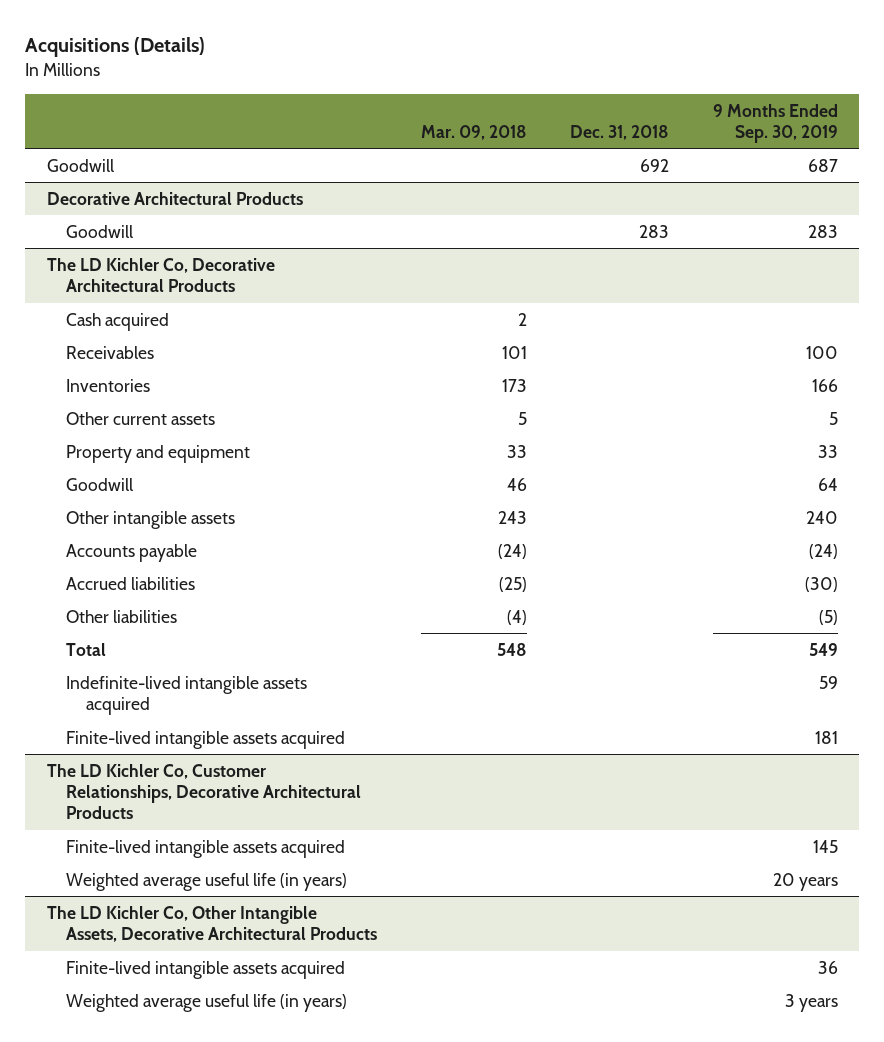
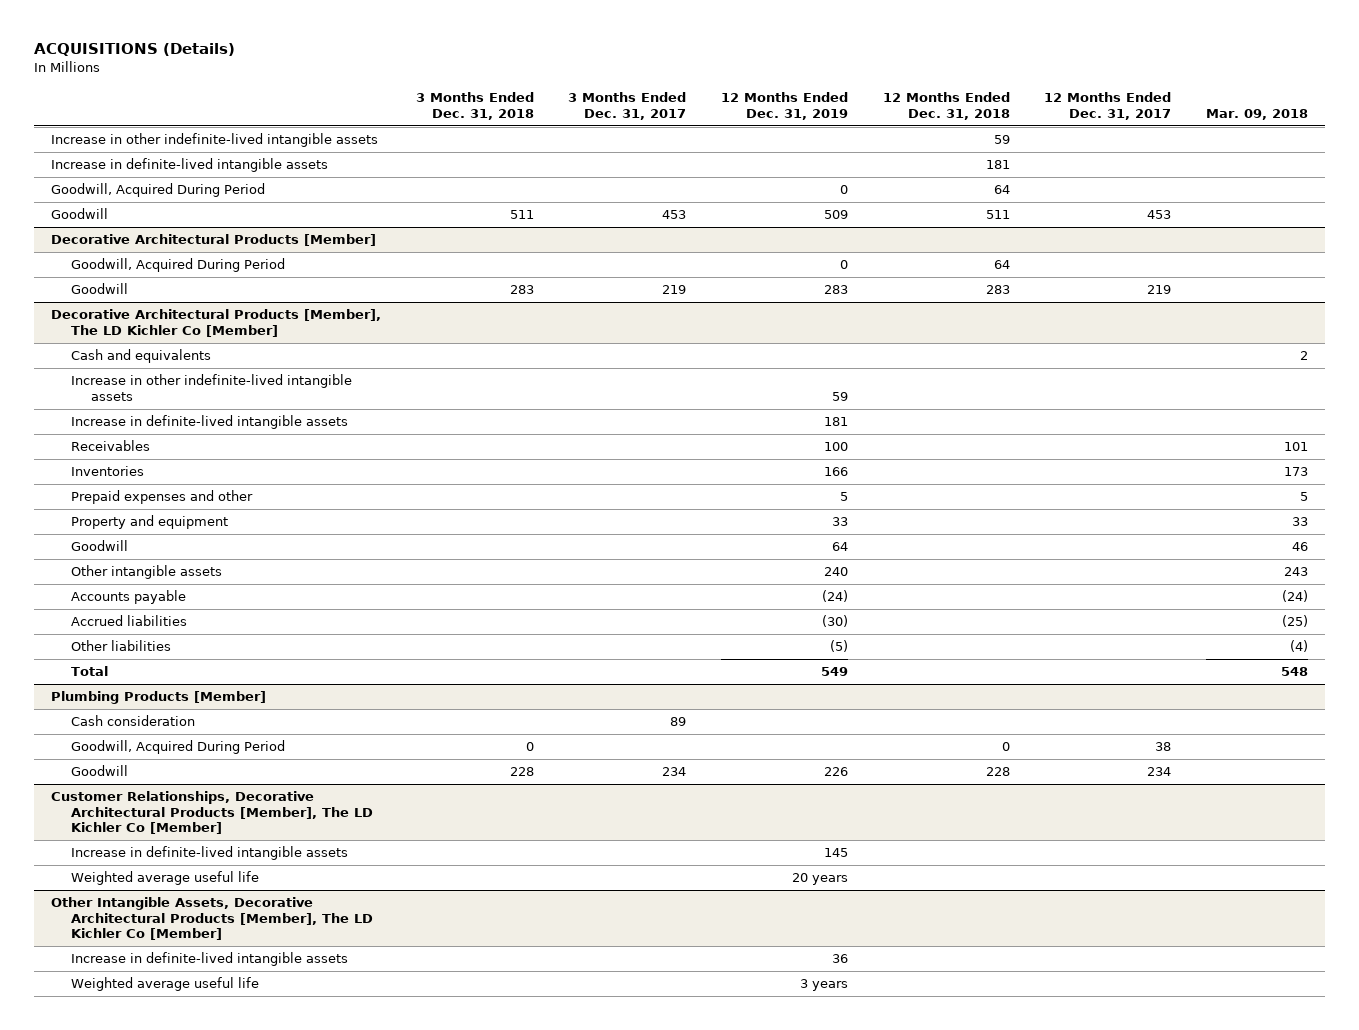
[25,37,206,58] Acquisitions (Details) -> [33,43,235,57] ACQUISITIONS (Details)
[570,124,670,140] Dec. 31, 2018 -> none
[712,103,838,143] 9 Months Ended Sep. 30, 2019 -> none
none -> [415,92,534,121] 3 Months Ended Dec. 31, 2018
none -> [568,92,687,121] 3 Months Ended Dec. 31, 2017
none -> [721,92,849,121] 12 Months Ended Dec. 31, 2019
none -> [882,92,1010,121] 12 Months Ended Dec. 31, 2018
none -> [1044,92,1172,121] 12 Months Ended Dec. 31, 2017
none -> [51,133,379,148] Increase in other indefinite-lived intangible assets
none -> [51,158,329,173] Increase in definite-lived intangible assets
none -> [51,183,266,198] Goodwill, Acquired During Period
[46,191,303,205] Decorative Architectural Products -> [51,234,377,247] Decorative Architectural Products [Member]
none -> [70,258,285,273] Goodwill, Acquired During Period
[46,257,275,292] The LD Kichler Co, Decorative Architectural Products -> [51,309,382,337] Decorative Architectural Products [Member], The LD Kichler Co [Member]
[66,312,170,331] Cash acquired -> [70,349,211,364] Cash and equivalents
none -> [70,374,352,401] Increase in other indefinite-lived intangible assets
none -> [70,415,348,430] Increase in definite-lived intangible assets
[66,411,216,425] Other current assets -> [70,490,253,505] Prepaid expenses and other
[66,675,308,715] Indefinite-lived intangible assets acquired -> none
[66,730,346,749] Finite-lived intangible assets acquired -> none
none -> [51,691,267,705] Plumbing Products [Member]
none -> [70,715,195,727] Cash consideration
none -> [70,740,285,755] Goodwill, Acquired During Period
none -> [70,765,128,777] Goodwill
[46,763,362,819] The LD Kichler Co, Customer Relationships, Decorative Architectural Products -> [51,791,373,835] Customer Relationships, Decorative Architectural Products [Member], The LD Kichler Co [Member]
[66,839,346,858] Finite-lived intangible assets acquired -> [70,846,348,861] Increase in definite-lived intangible assets
[66,872,348,891] Weighted average useful life (in years) -> [70,871,259,886] Weighted average useful life
[46,905,378,942] The LD Kichler Co, Other Intangible Assets, Decorative Architectural Products -> [51,897,373,941] Other Intangible Assets, Decorative Architectural Products [Member], The LD Kichler Co [Member]
[66,960,346,979] Finite-lived intangible assets acquired -> [70,952,348,967] Increase in definite-lived intangible assets
[66,993,348,1012] Weighted average useful life (in years) -> [70,977,259,992] Weighted average useful life

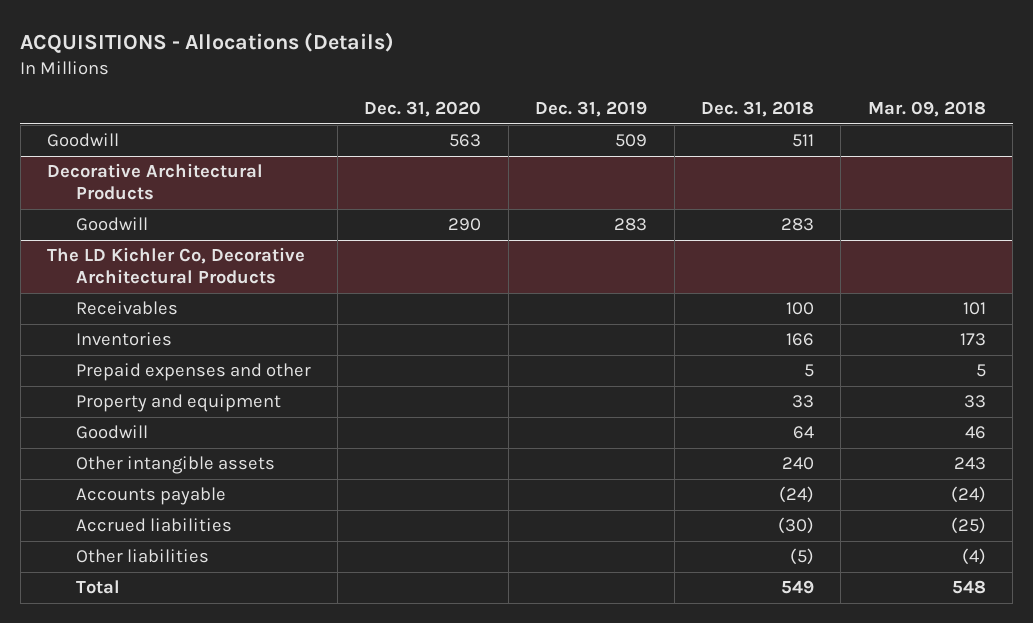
[33,43,235,57] ACQUISITIONS (Details) -> [20,31,395,53] ACQUISITIONS - Allocations (Details)
[415,92,534,121] 3 Months Ended Dec. 31, 2018 -> none
[568,92,687,121] 3 Months Ended Dec. 31, 2017 -> none
[721,92,849,121] 12 Months Ended Dec. 31, 2019 -> none
[882,92,1010,121] 12 Months Ended Dec. 31, 2018 -> none
[1044,92,1172,121] 12 Months Ended Dec. 31, 2017 -> none
none -> [364,101,482,118] Dec. 31, 2020
none -> [535,101,648,118] Dec. 31, 2019
none -> [700,101,814,118] Dec. 31, 2018
[51,133,379,148] Increase in other indefinite-lived intangible assets -> none
[51,158,329,173] Increase in definite-lived intangible assets -> none
[51,183,266,198] Goodwill, Acquired During Period -> none
[70,258,285,273] Goodwill, Acquired During Period -> none
[51,234,377,247] Decorative Architectural Products [Member] -> [46,163,263,201] Decorative Architectural Products
[70,349,211,364] Cash and equivalents -> none
[70,374,352,401] Increase in other indefinite-lived intangible assets -> none
[70,415,348,430] Increase in definite-lived intangible assets -> none
[51,309,382,337] Decorative Architectural Products [Member], The LD Kichler Co [Member] -> [46,247,305,285] The LD Kichler Co, Decorative Architectural Products
[51,691,267,705] Plumbing Products [Member] -> none
[70,715,195,727] Cash consideration -> none
[70,740,285,755] Goodwill, Acquired During Period -> none
[70,765,128,777] Goodwill -> none
[51,791,373,835] Customer Relationships, Decorative Architectural Products [Member], The LD Kichler Co [Member] -> none
[70,846,348,861] Increase in definite-lived intangible assets -> none
[70,871,259,886] Weighted average useful life -> none
[51,897,373,941] Other Intangible Assets, Decorative Architectural Products [Member], The LD Kichler Co [Member] -> none
[70,952,348,967] Increase in definite-lived intangible assets -> none
[70,977,259,992] Weighted average useful life -> none

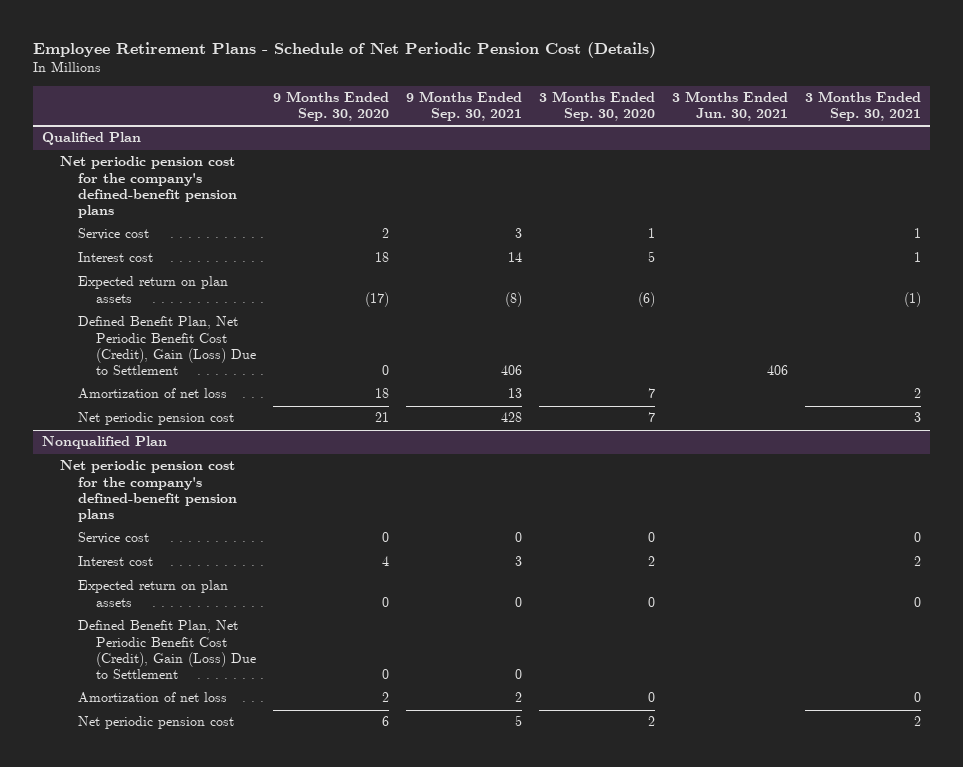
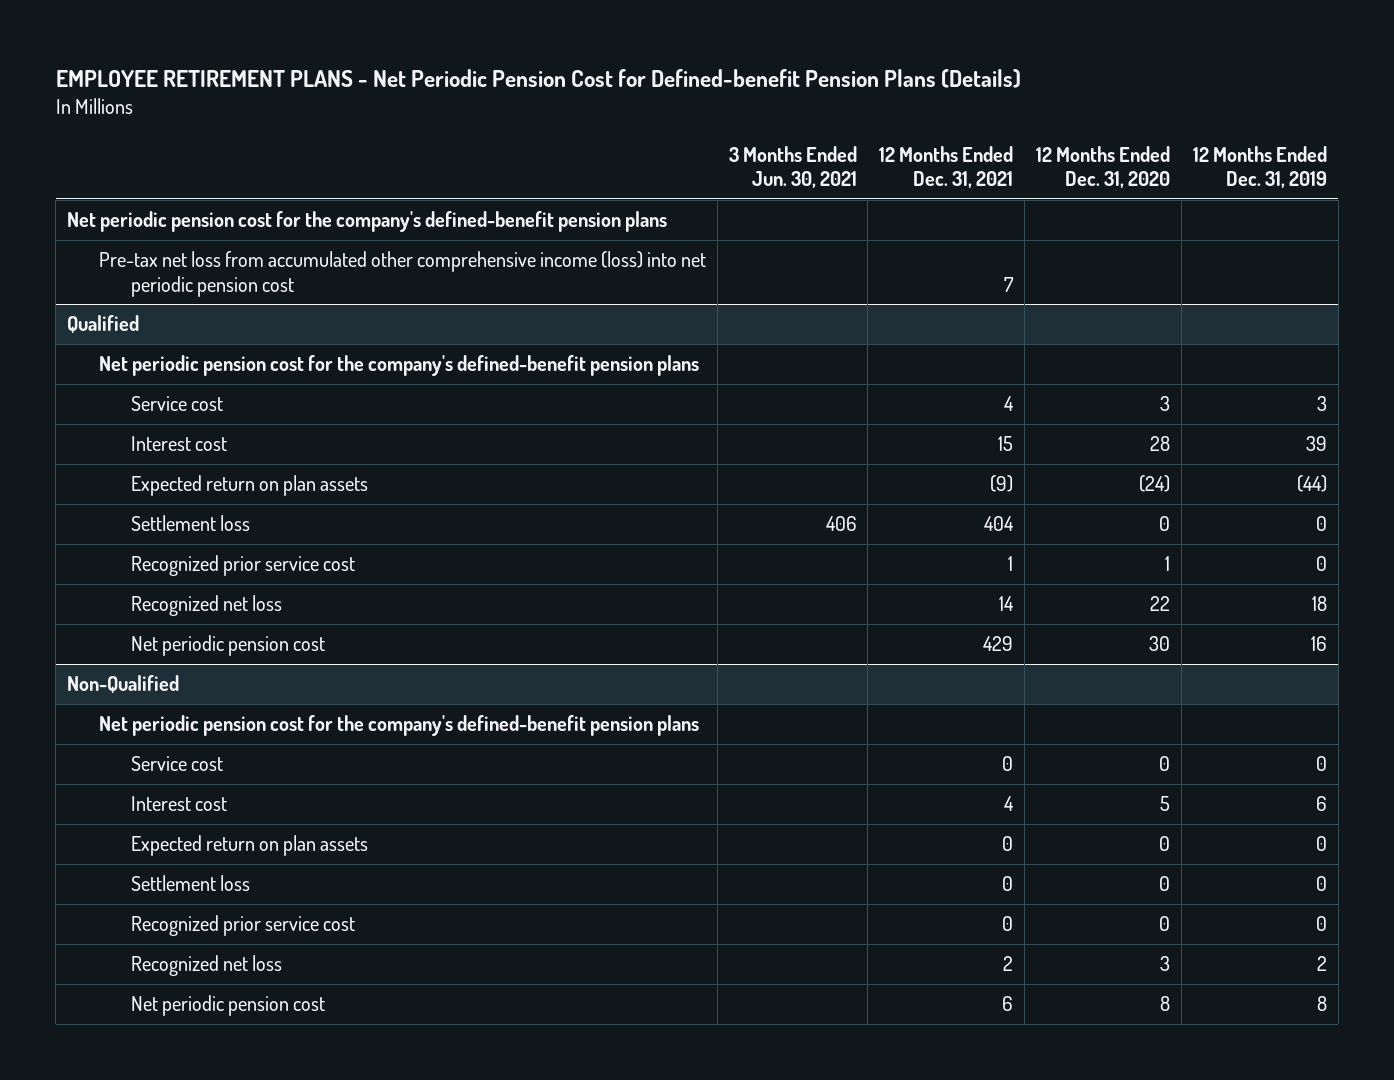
[33,42,657,59] Employee Retirement Plans - Schedule of Net Periodic Pension Cost (Details) -> [55,68,1021,88] EMPLOYEE RETIREMENT PLANS - Net Periodic Pension Cost for Defined-benefit Pension Plans (Details)
[272,91,389,122] 9 Months Ended Sep. 30, 2020 -> none
[405,91,522,122] 9 Months Ended Sep. 30, 2021 -> none
[539,91,656,122] 3 Months Ended Sep. 30, 2020 -> none
[805,91,922,122] 3 Months Ended Sep. 30, 2021 -> none
none -> [879,145,1014,189] 12 Months Ended Dec. 31, 2021
none -> [1036,145,1171,189] 12 Months Ended Dec. 31, 2020
none -> [1192,145,1327,189] 12 Months Ended Dec. 31, 2019
none -> [66,211,667,233] Net periodic pension cost for the company's defined-benefit pension plans
none -> [98,251,706,297] Pre-tax net loss from accumulated other comprehensive income (loss) into net periodic pension cost
[41,132,141,146] Qualified Plan -> [66,315,139,334] Qualified
[77,316,256,375] Defined Benefit Plan, Net Periodic Benefit Cost (Credit), Gain (Loss) Due to Settlement -> [130,515,250,532] Settlement loss
none -> [130,555,355,577] Recognized prior service cost
[77,388,227,400] Amortization of net loss -> [130,595,282,617] Recognized net loss
[41,436,167,450] Nonqualified Plan -> [66,675,179,694] Non-Qualified
[77,620,256,679] Defined Benefit Plan, Net Periodic Benefit Cost (Credit), Gain (Loss) Due to Settlement -> [130,875,250,892] Settlement loss
none -> [130,915,355,937] Recognized prior service cost
[77,692,227,704] Amortization of net loss -> [130,955,282,977] Recognized net loss

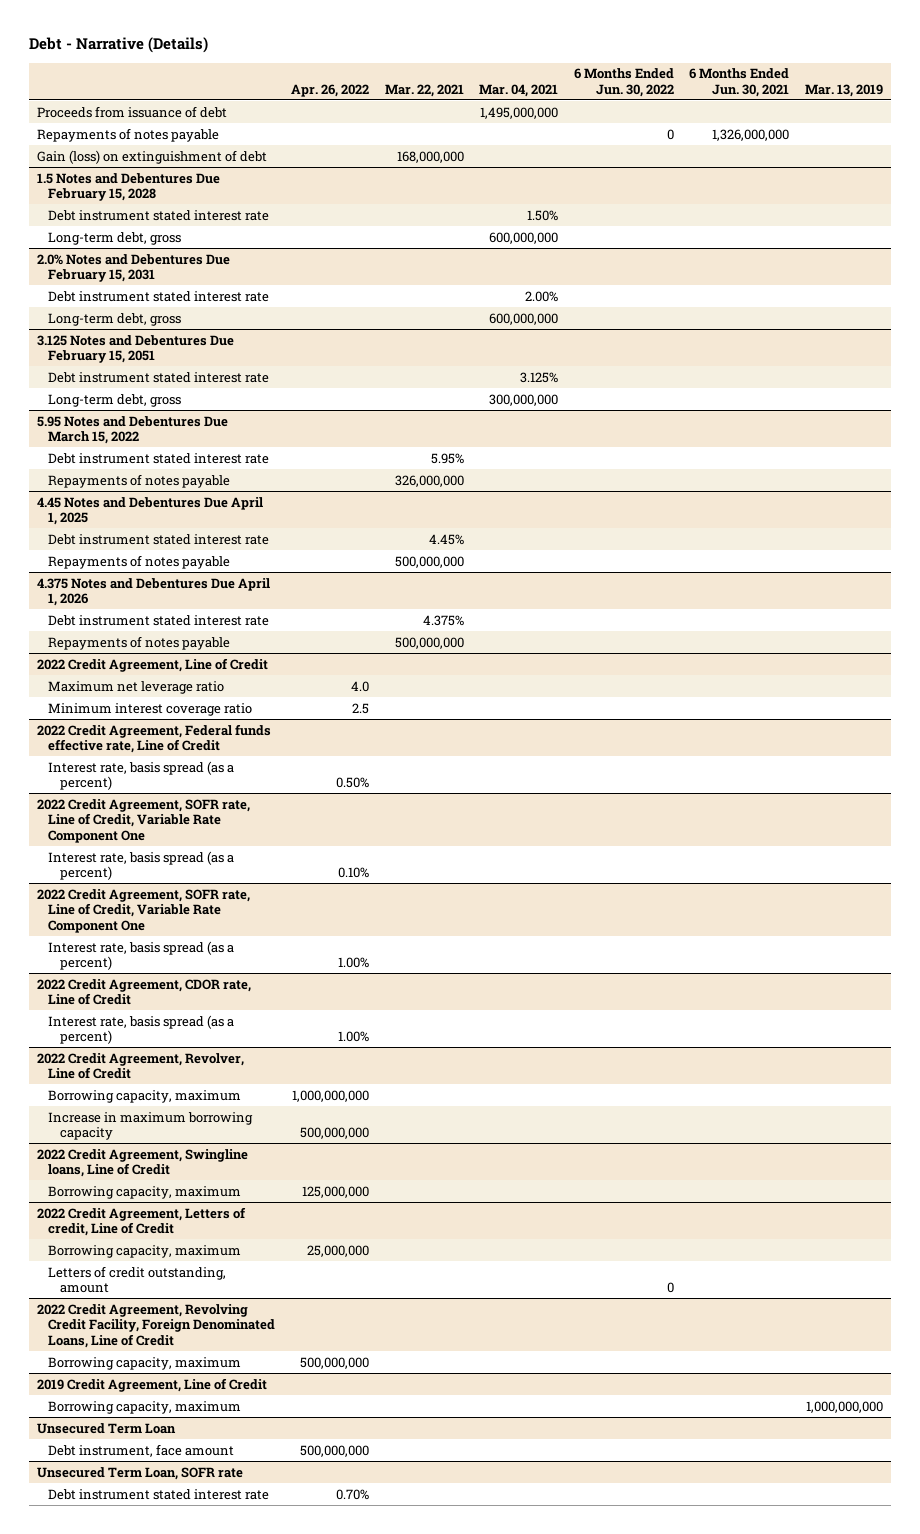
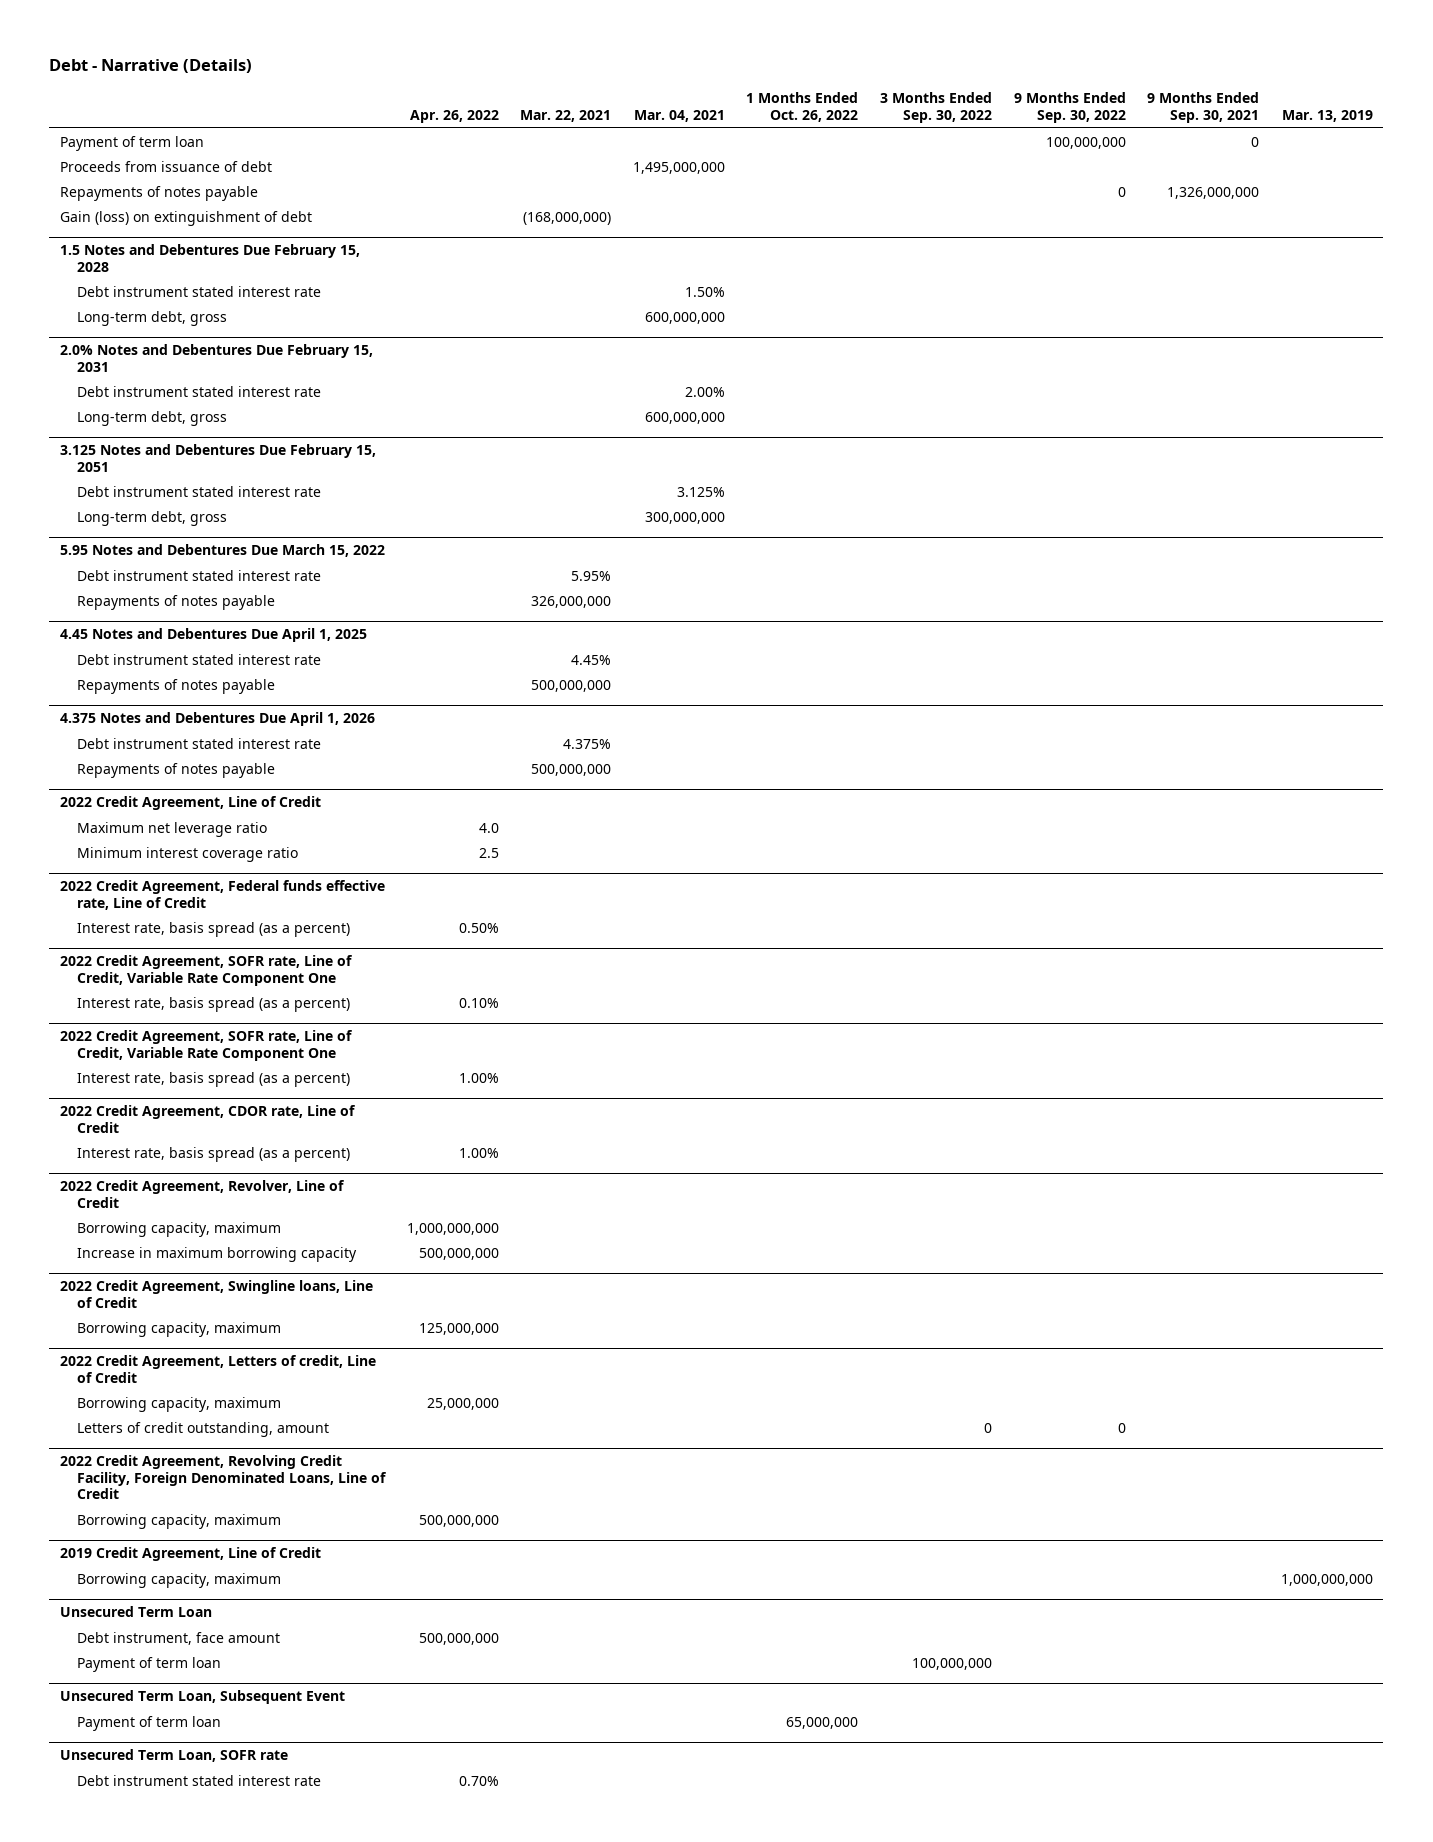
[573,68,674,97] 6 Months Ended Jun. 30, 2022 -> none
[689,68,790,97] 6 Months Ended Jun. 30, 2021 -> none
none -> [746,92,859,122] 1 Months Ended Oct. 26, 2022
none -> [880,92,993,123] 3 Months Ended Sep. 30, 2022
none -> [1013,92,1126,123] 9 Months Ended Sep. 30, 2022
none -> [1147,92,1260,123] 9 Months Ended Sep. 30, 2021
none -> [60,135,205,151] Payment of term loan
[396,150,464,163] 168,000,000 -> [523,211,612,225] (168,000,000)
none -> [77,1656,222,1672] Payment of term loan
none -> [60,1690,346,1705] Unsecured Term Loan, Subsequent Event
none -> [77,1715,222,1731] Payment of term loan

